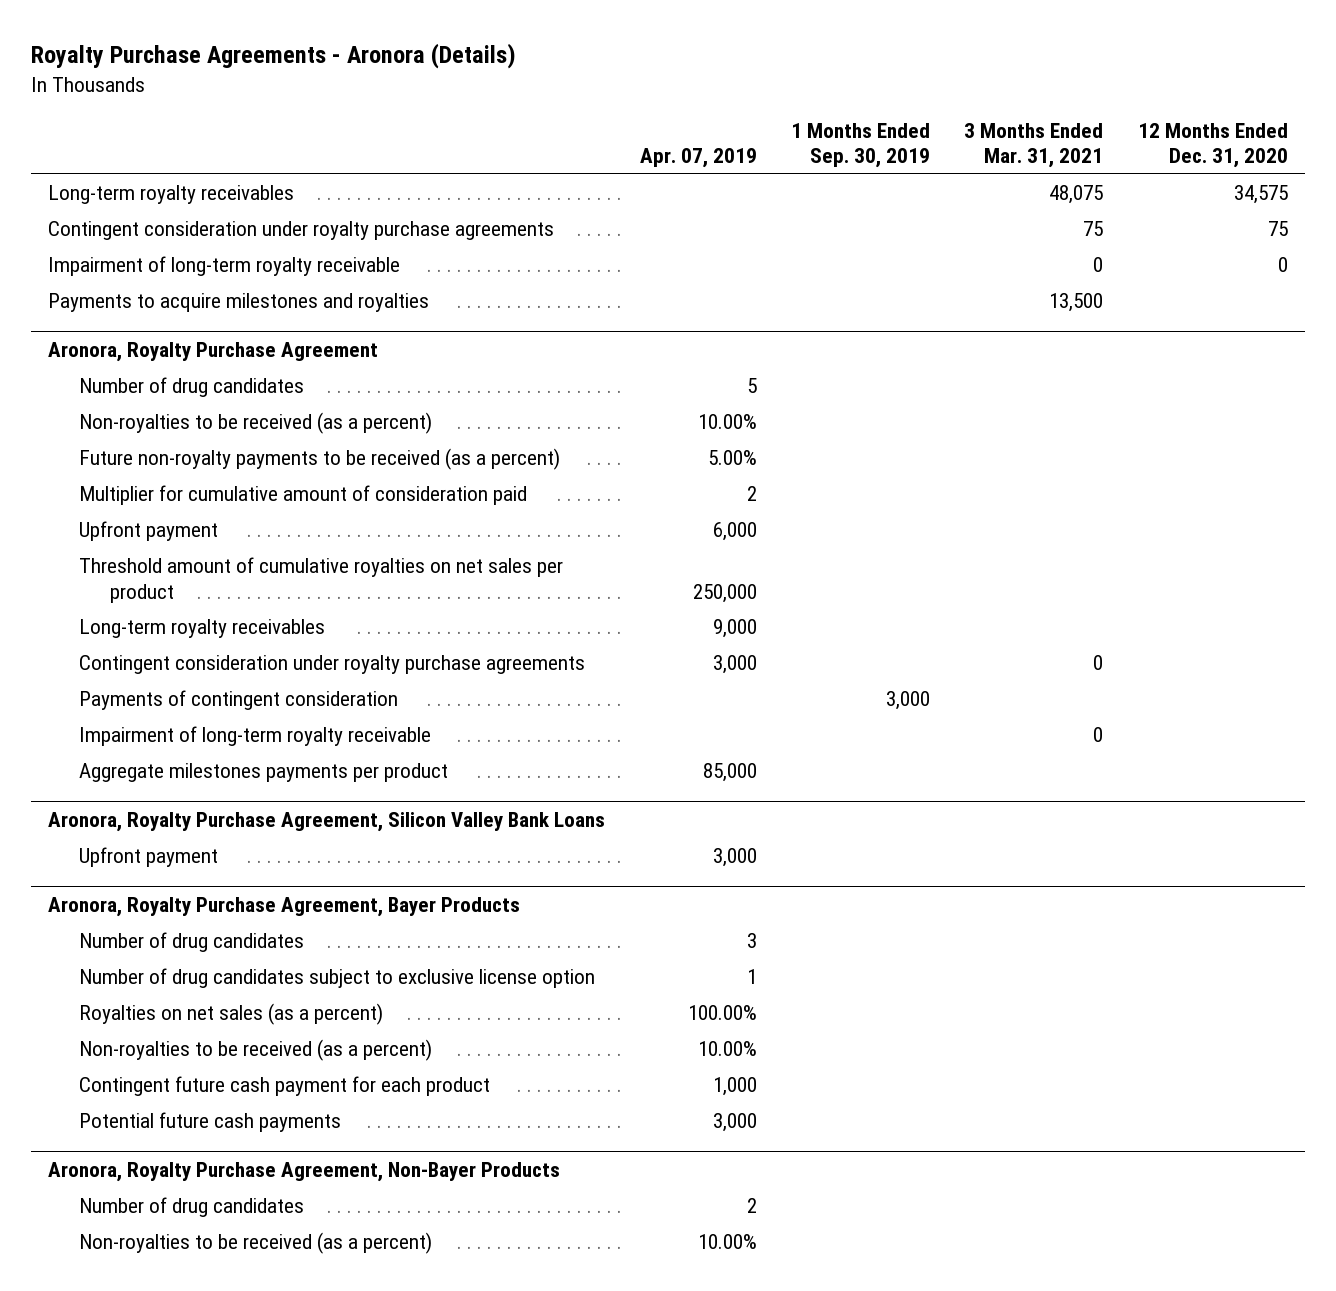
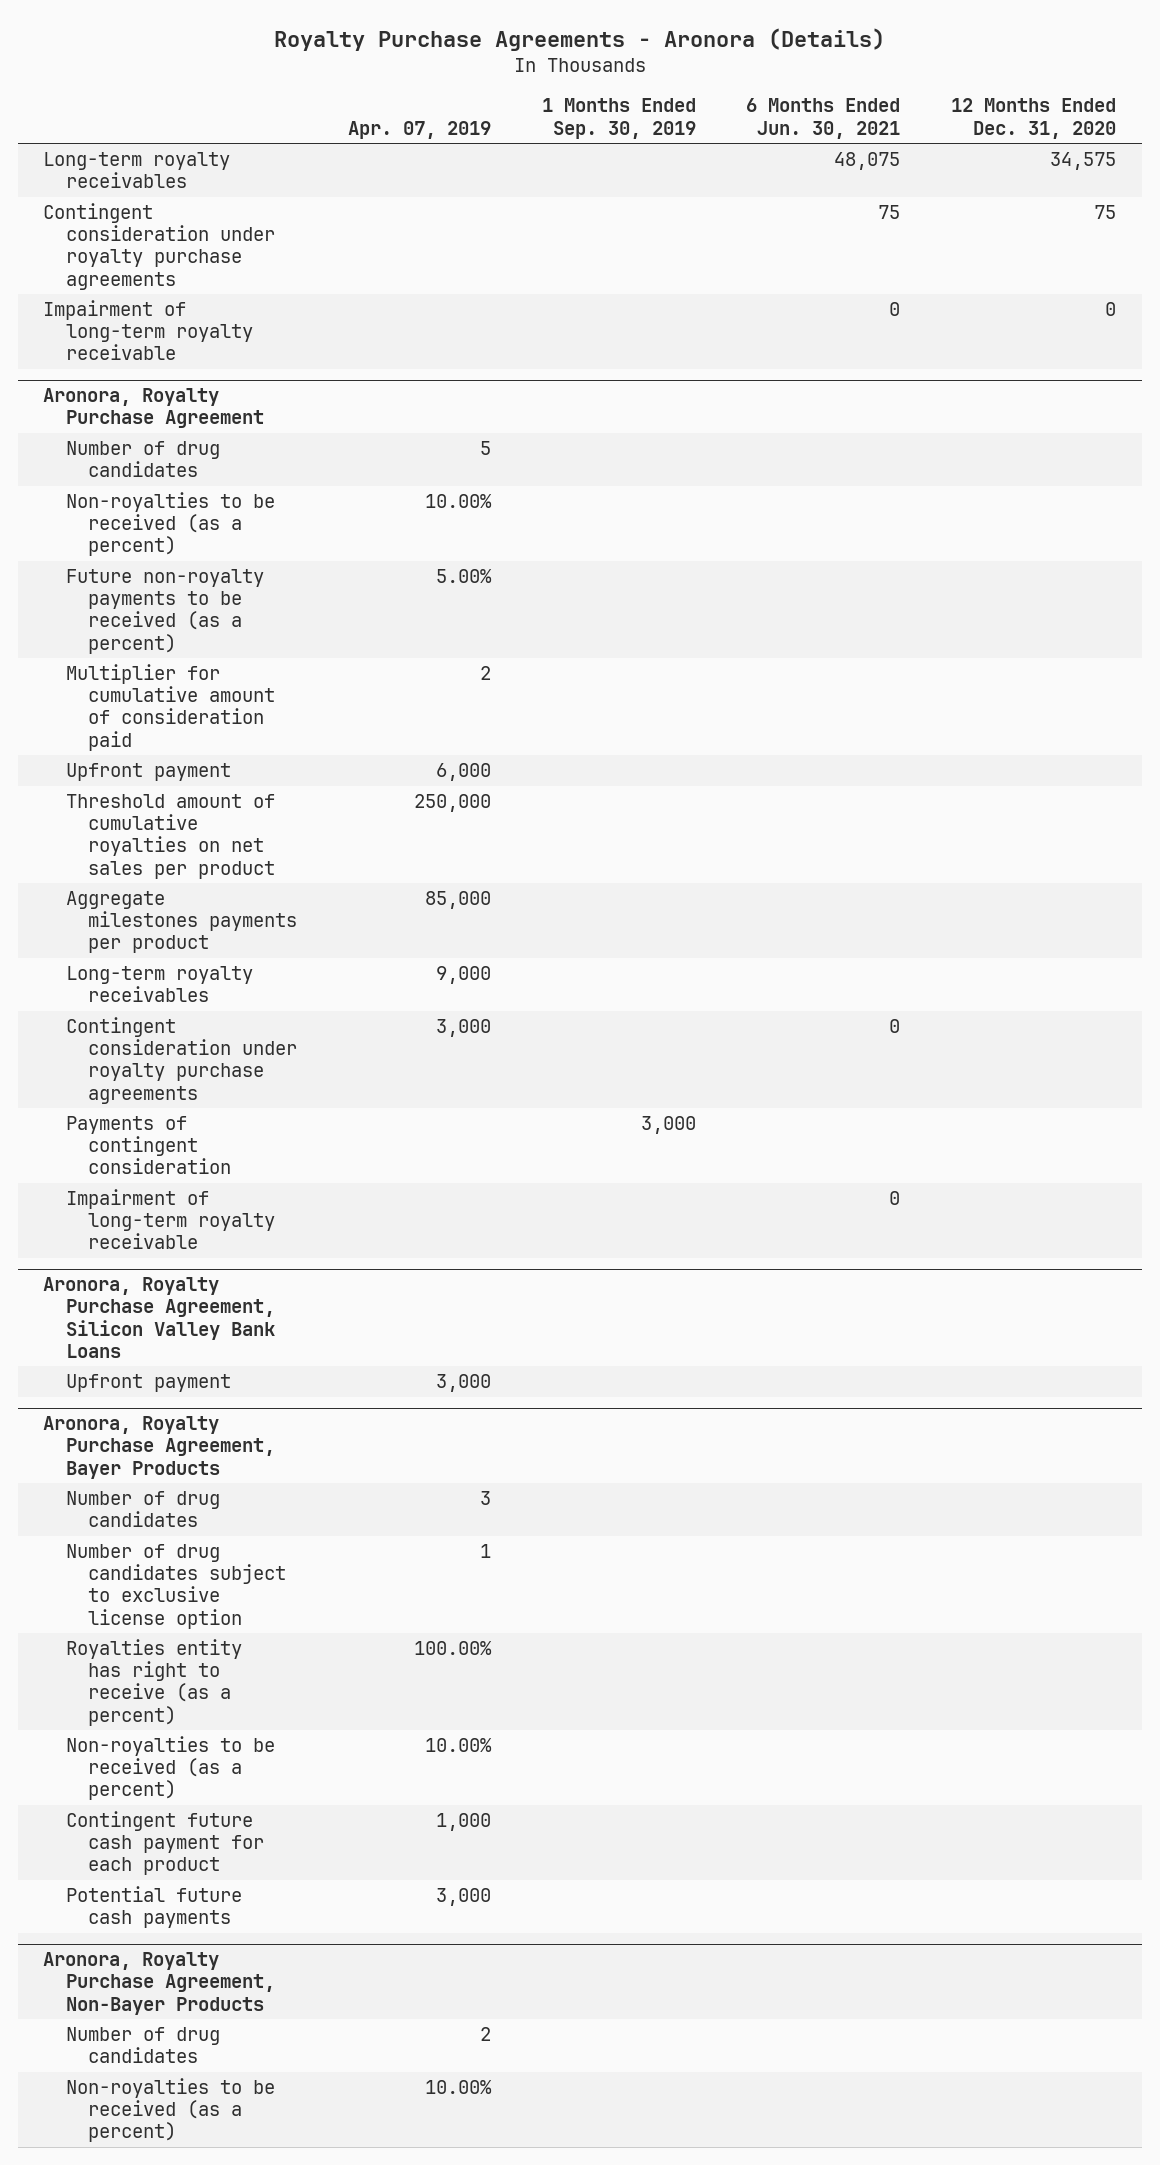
[964,123,1104,169] 3 Months Ended Mar. 31, 2021 -> none
none -> [746,98,901,139] 6 Months Ended Jun. 30, 2021
[48,293,430,313] Payments to acquire milestones and royalties -> none
[79,763,449,783] Aggregate milestones payments per product -> [65,891,298,954] Aggregate milestones payments per product
[79,1003,384,1026] Royalties on net sales (as a percent) -> [65,1639,242,1726] Royalties entity has right to receive (as a percent)

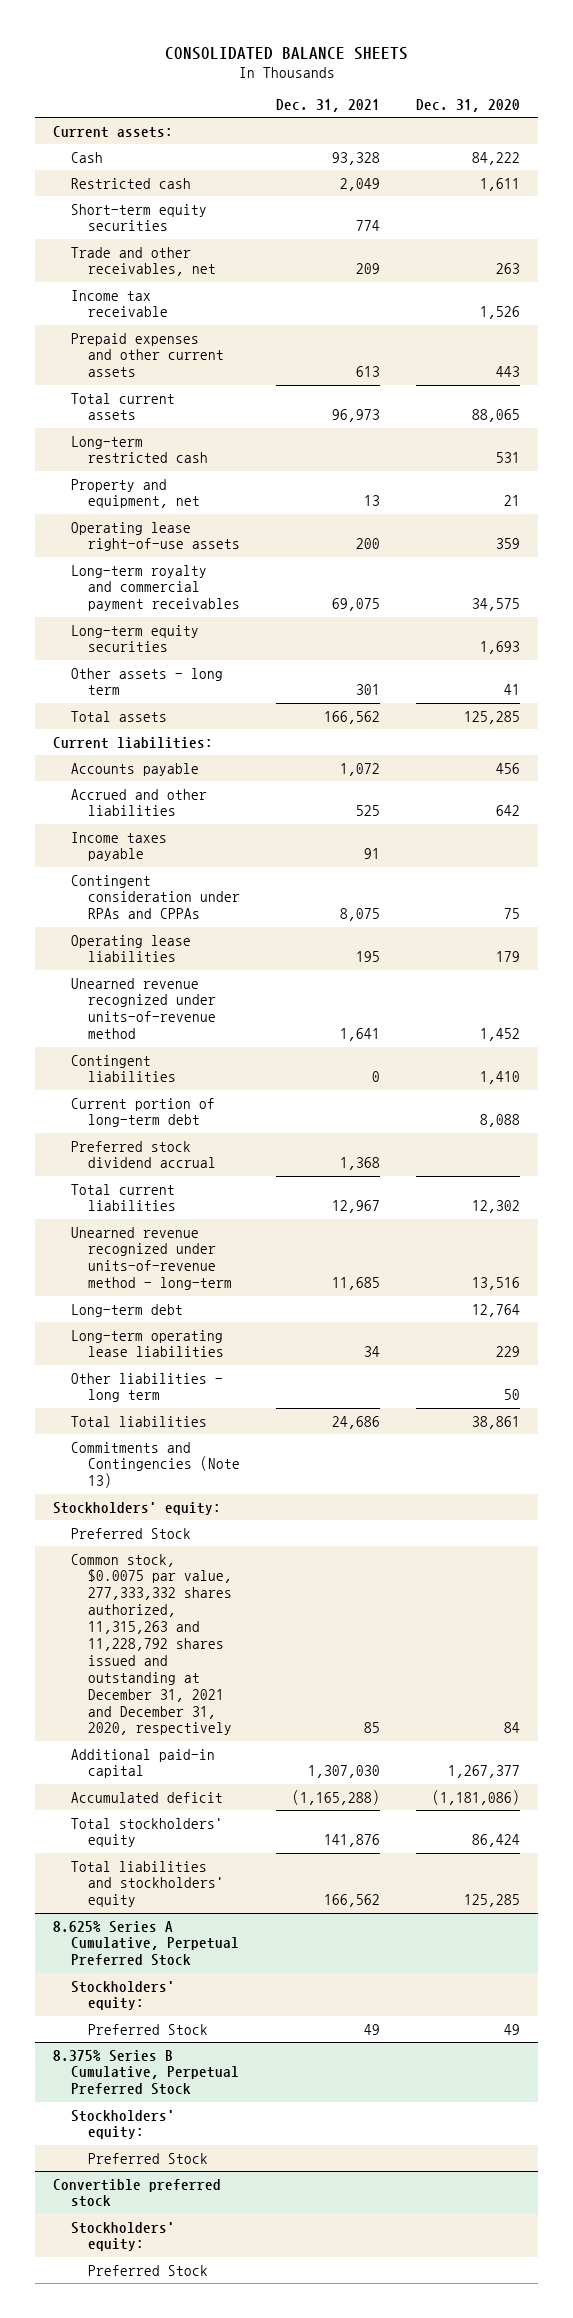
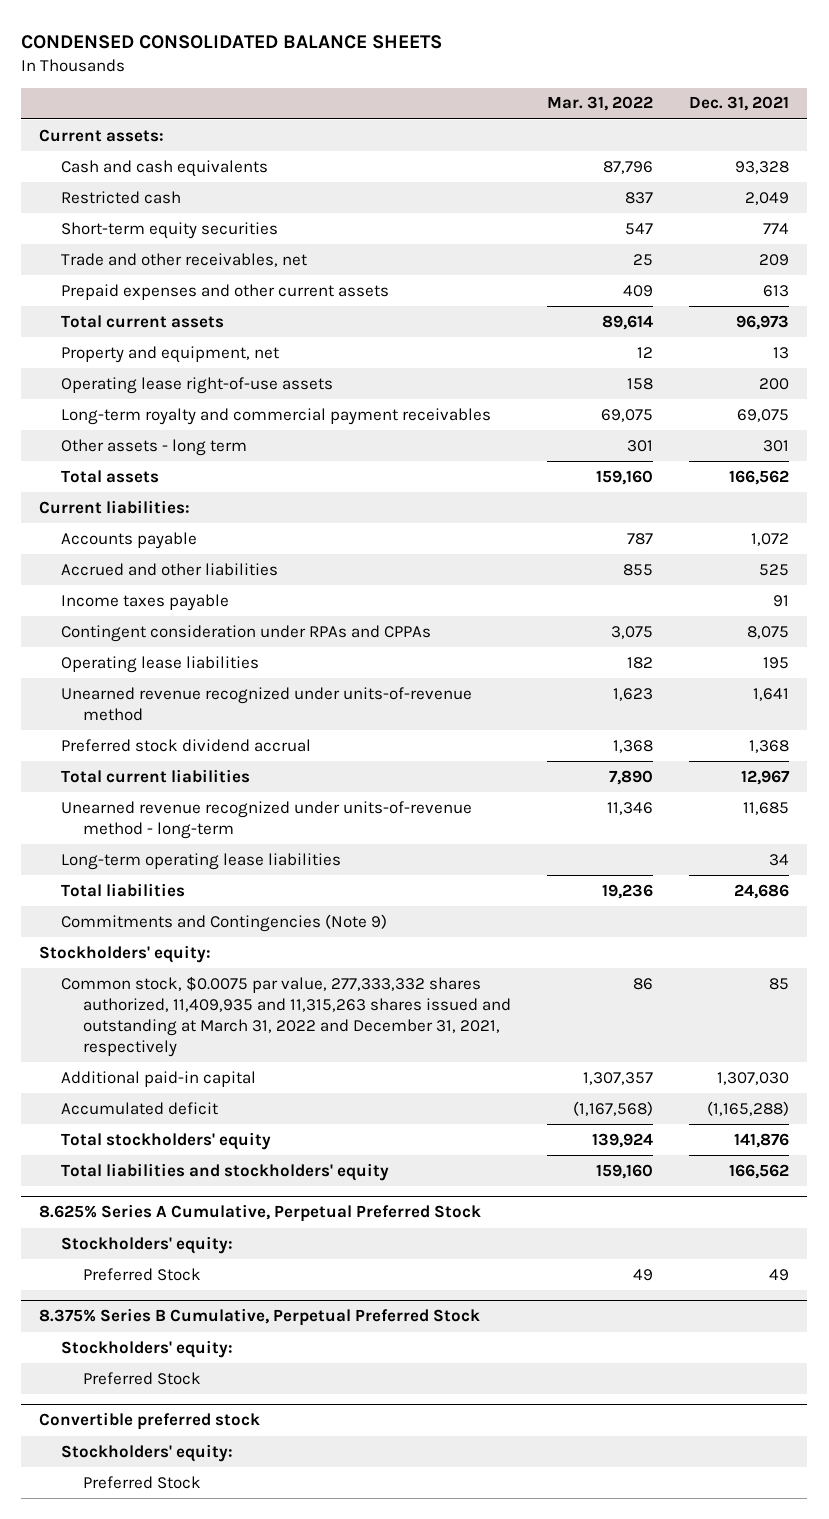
[164,46,408,60] CONSOLIDATED BALANCE SHEETS -> [21,34,443,49] CONDENSED CONSOLIDATED BALANCE SHEETS
[415,98,520,112] Dec. 31, 2020 -> none
none -> [547,96,654,112] Mar. 31, 2022
[70,151,103,163] Cash -> [61,159,269,177] Cash and cash equivalents
[70,289,168,318] Income tax receivable -> none
[70,435,208,464] Long-term restricted cash -> none
[70,624,199,653] Long-term equity securities -> none
[70,1054,176,1083] Contingent liabilities -> none
[70,1097,215,1128] Current portion of long-term debt -> none
[70,1303,183,1317] Long-term debt -> none
[70,1372,223,1403] Other liabilities - long term -> none
[70,1441,240,1489] Commitments and Contingencies (Note 13) -> [61,913,388,932] Commitments and Contingencies (Note 9)
[70,1527,191,1539] Preferred Stock -> none
[70,1553,232,1736] Common stock, $0.0075 par value, 277,333,332 shares authorized, 11,315,263 and 11,228,792 shares issued and outstanding at December 31, 2021 and December 31, 2020, respectively -> [61,975,512,1057] Common stock, $0.0075 par value, 277,333,332 shares authorized, 11,409,935 and 11,315,263 shares issued and outstanding at March 31, 2022 and December 31, 2021, respectively

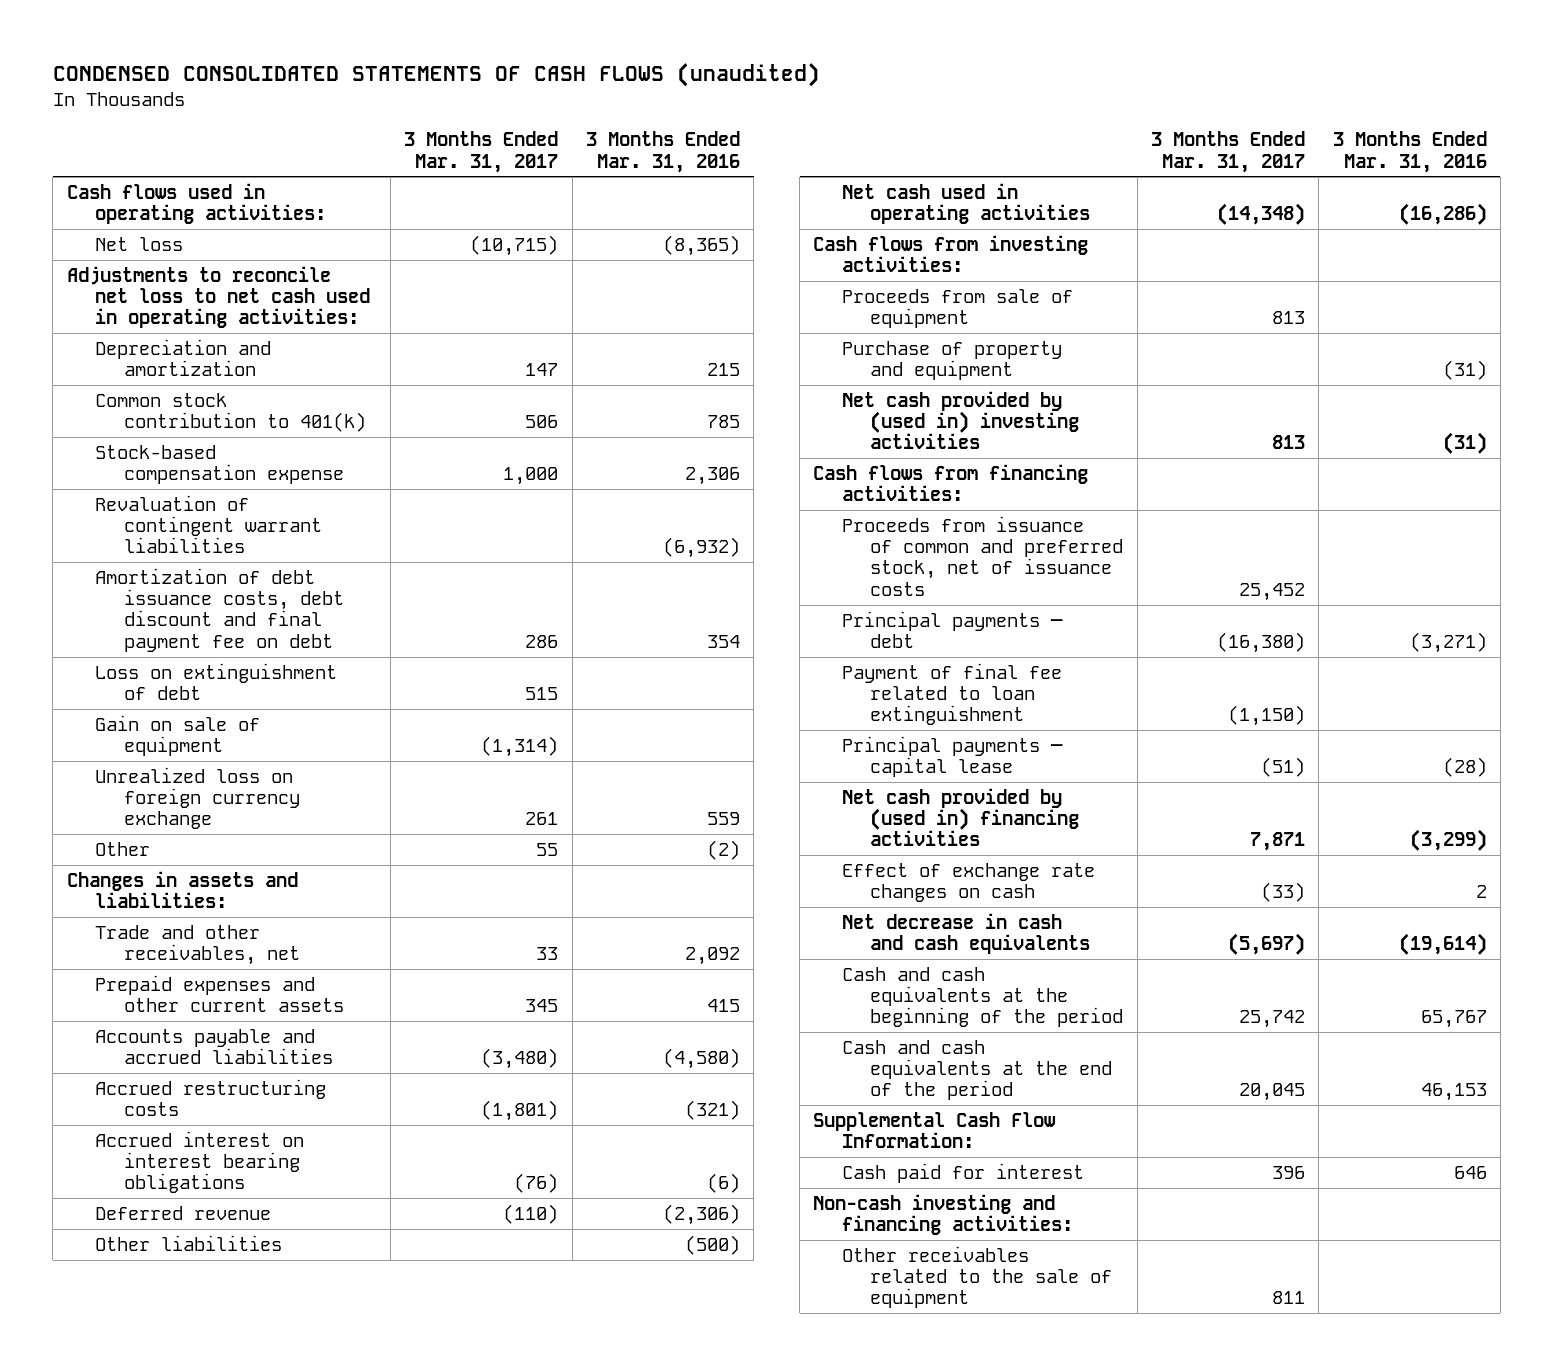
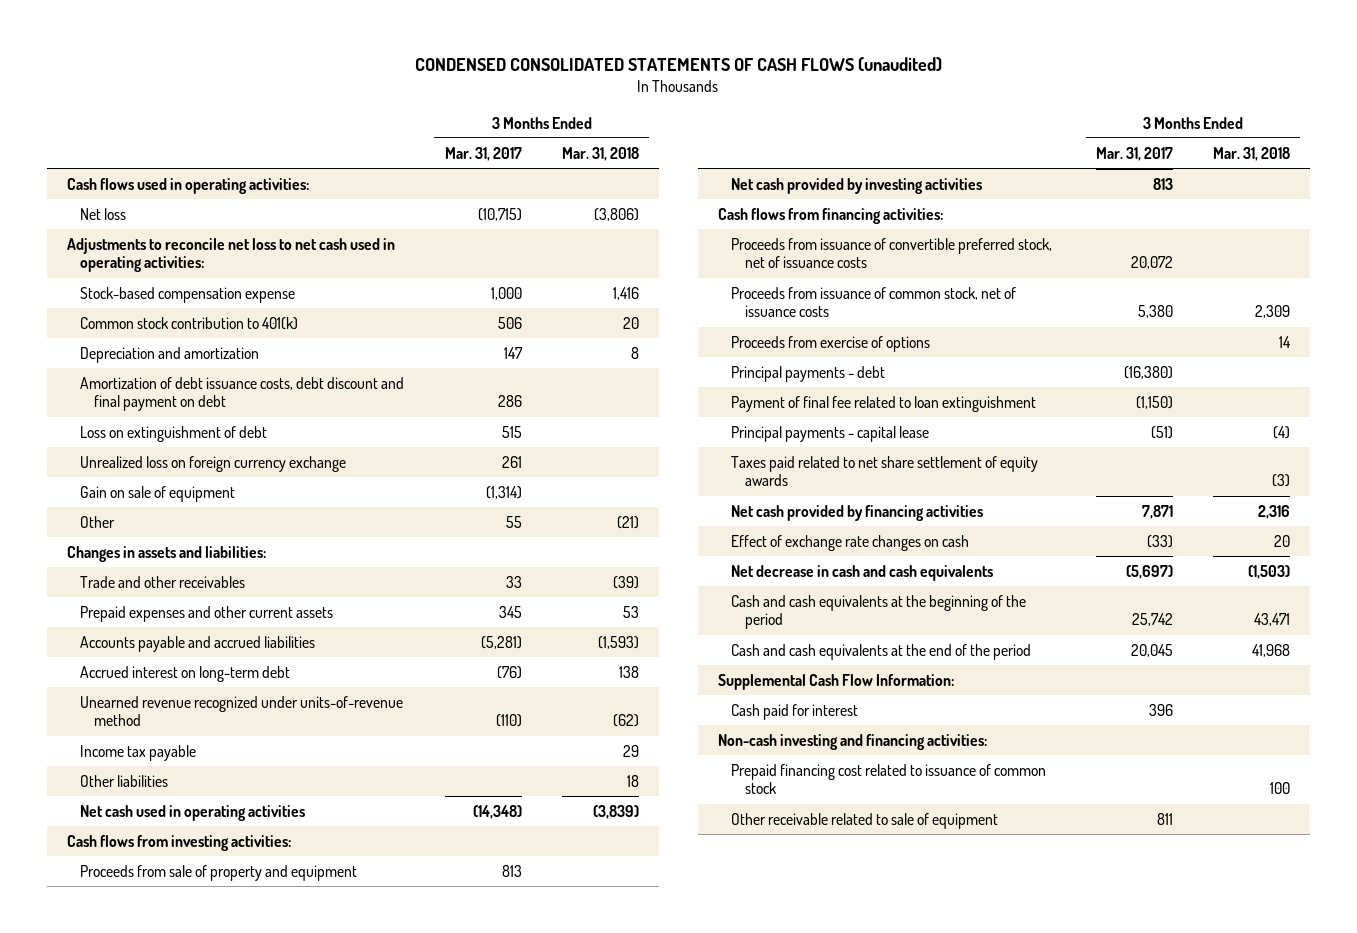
[585,131,740,173] 3 Months Ended Mar. 31, 2016 -> none
none -> [561,146,639,161] Mar. 31, 2018
[95,494,322,554] Revaluation of contingent warrant liabilities -> none
[95,392,366,433] Common stock contribution to 401(k) -> [80,316,299,330] Common stock contribution to 401(k)
[95,338,272,377] Depreciation and amortization -> [80,346,260,363] Depreciation and amortization
[95,567,344,652] Amortization of debt issuance costs, debt discount and final payment fee on debt -> [80,376,405,412] Amortization of debt issuance costs, debt discount and final payment on debt
[95,714,261,757] Gain on sale of equipment -> [80,485,236,502] Gain on sale of equipment
[95,924,300,966] Trade and other receivables, net -> [80,575,246,588] Trade and other receivables
[95,1078,327,1117] Accrued restructuring costs -> none
[481,1048,559,1070] (3,480) -> [480,635,522,649] (5,281)
[95,1130,305,1194] Accrued interest on interest bearing obligations -> [80,665,291,682] Accrued interest on long-term debt
[95,1205,272,1220] Deferred revenue -> [80,695,404,727] Unearned revenue recognized under units-of-revenue method
none -> [80,744,197,761] Income tax payable
[841,340,1062,381] Purchase of property and equipment -> none
[841,288,1073,329] Proceeds from sale of equipment -> [80,864,358,881] Proceeds from sale of property and equipment
[841,390,1080,450] Net cash provided by (used in) investing activities -> [731,177,983,194] Net cash provided by investing activities
none -> [731,237,1053,269] Proceeds from issuance of convertible preferred stock, net of issuance costs
[841,515,1124,596] Proceeds from issuance of common and preferred stock, net of issuance costs -> [731,286,1017,318] Proceeds from issuance of common stock, net of issuance costs
[1238,582,1305,601] 25,452 -> [1137,305,1173,319] 5,380
none -> [731,335,931,352] Proceeds from exercise of options
[841,610,1063,649] Principal payments ─ debt -> [731,365,886,382] Principal payments - debt
[841,735,1063,778] Principal payments ─ capital lease -> [731,425,930,442] Principal payments - capital lease
none -> [731,455,1039,487] Taxes paid related to net share settlement of equity awards
[841,787,1080,847] Net cash provided by (used in) financing activities -> [731,504,984,521] Net cash provided by financing activities
none -> [731,763,1047,795] Prepaid financing cost related to issuance of common stock
[841,1245,1113,1309] Other receivables related to the sale of equipment -> [731,812,999,829] Other receivable related to sale of equipment

